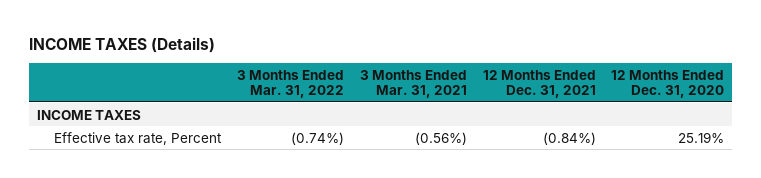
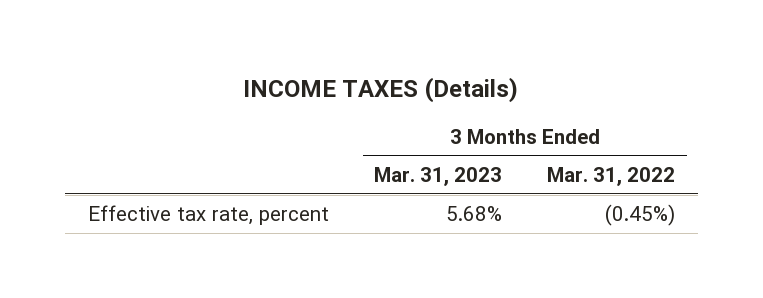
[359,69,467,98] 3 Months Ended Mar. 31, 2021 -> none
[482,69,596,98] 12 Months Ended Dec. 31, 2021 -> none
[611,69,725,98] 12 Months Ended Dec. 31, 2020 -> none
none -> [373,167,502,187] Mar. 31, 2023
[37,109,142,120] INCOME TAXES -> none
[54,131,223,145] Effective tax rate, Percent -> [87,205,329,226] Effective tax rate, percent
[290,131,344,145] (0.74%) -> [605,204,676,227] (0.45%)

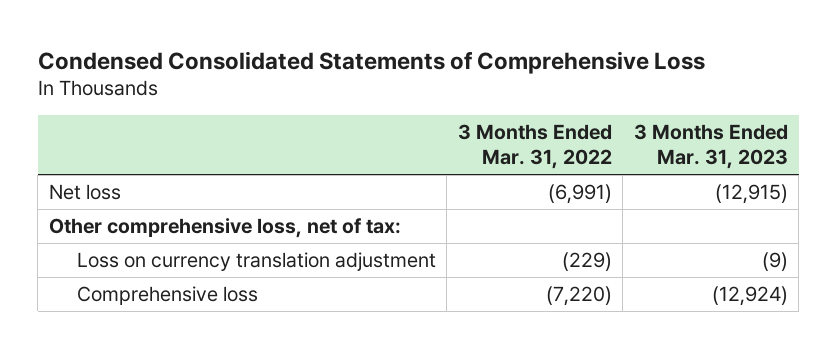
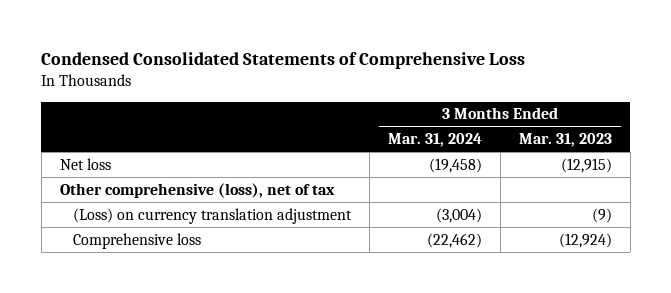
[457,124,612,170] 3 Months Ended Mar. 31, 2022 -> none
none -> [387,133,482,148] Mar. 31, 2024
[48,217,401,238] Other comprehensive loss, net of tax: -> [59,182,335,198] Other comprehensive (loss), net of tax
[76,251,436,271] Loss on currency translation adjustment -> [73,207,353,224] (Loss) on currency translation adjustment

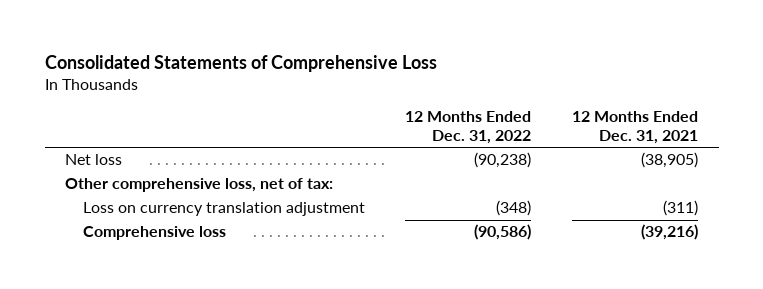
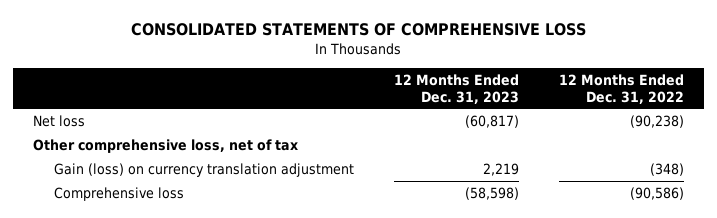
[44,54,437,72] Consolidated Statements of Comprehensive Loss -> [131,22,587,36] CONSOLIDATED STATEMENTS OF COMPREHENSIVE LOSS
[572,111,699,144] 12 Months Ended Dec. 31, 2021 -> none
none -> [393,73,519,104] 12 Months Ended Dec. 31, 2023
[65,178,334,193] Other comprehensive loss, net of tax: -> [32,138,298,153] Other comprehensive loss, net of tax
[82,202,365,217] Loss on currency translation adjustment -> [53,162,354,177] Gain (loss) on currency translation adjustment

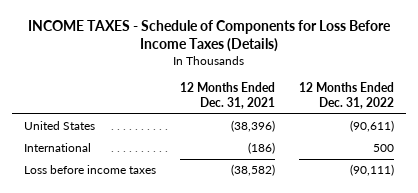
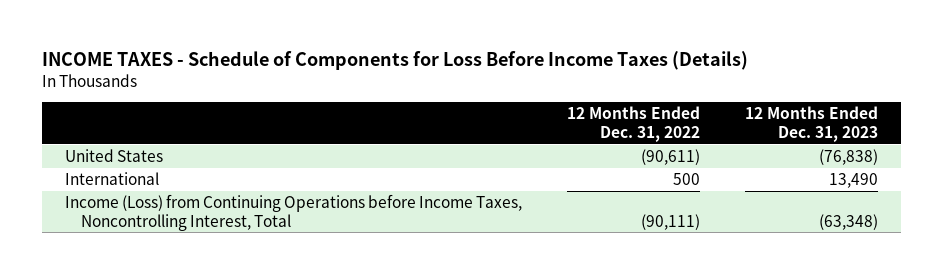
[180,82,276,110] 12 Months Ended Dec. 31, 2021 -> none
none -> [745,106,879,143] 12 Months Ended Dec. 31, 2023
[24,165,157,175] Loss before income taxes -> [64,193,522,231] Income (Loss) from Continuing Operations before Income Taxes, Noncontrolling Interest, Total

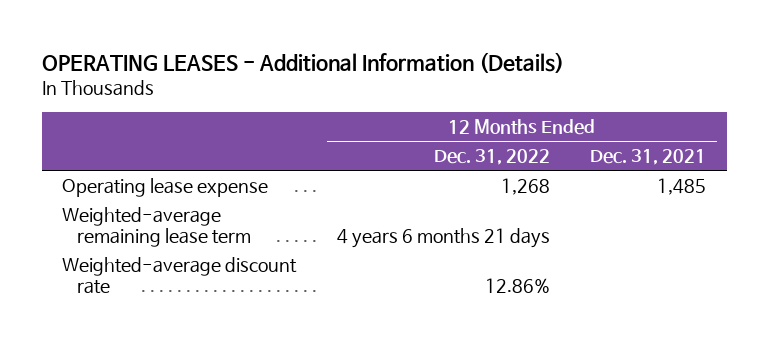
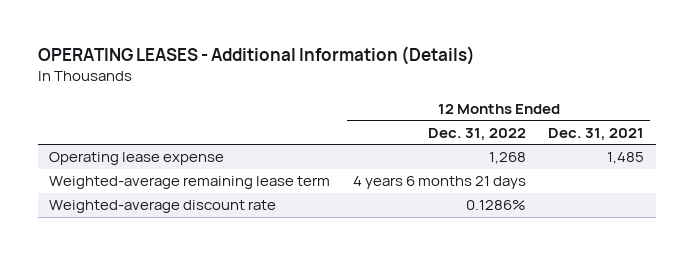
[484,278,550,294] 12.86% -> [465,200,526,211] 0.1286%

